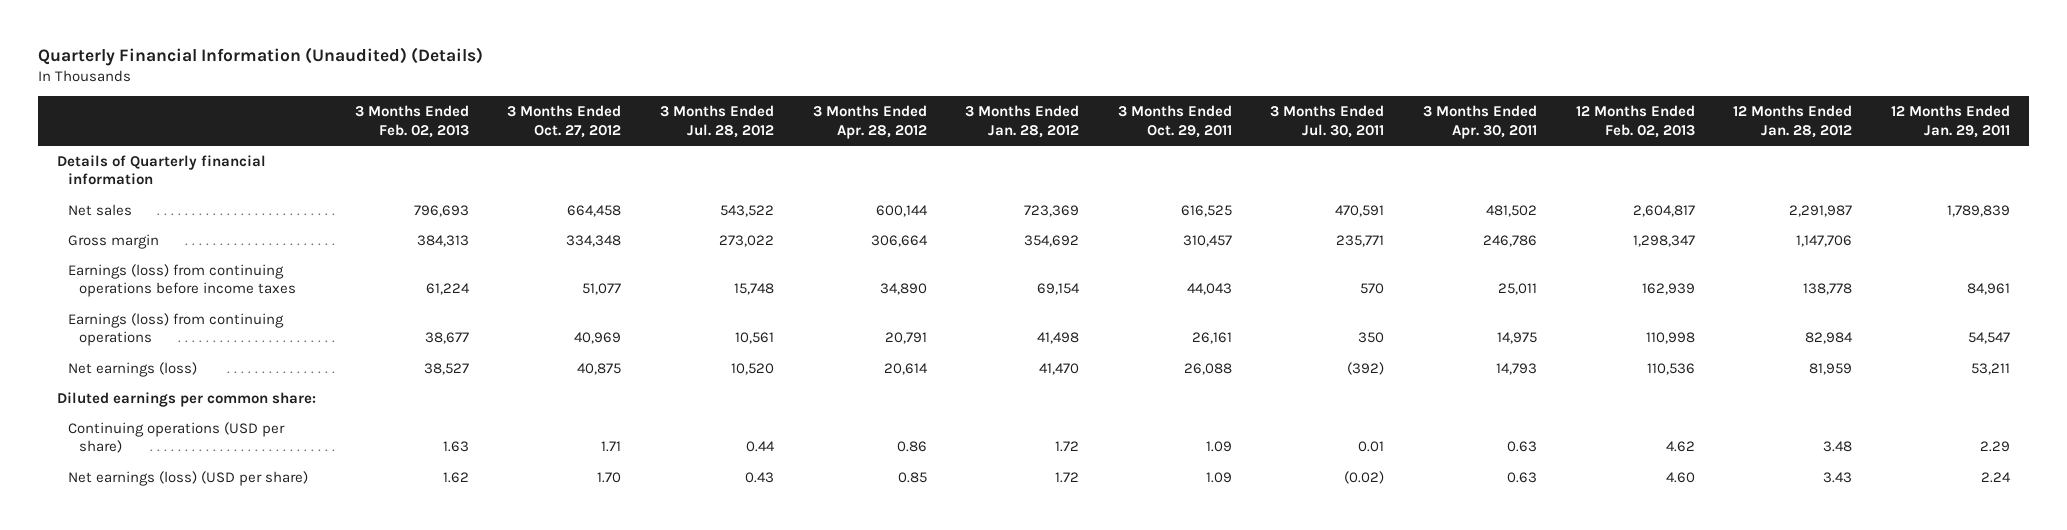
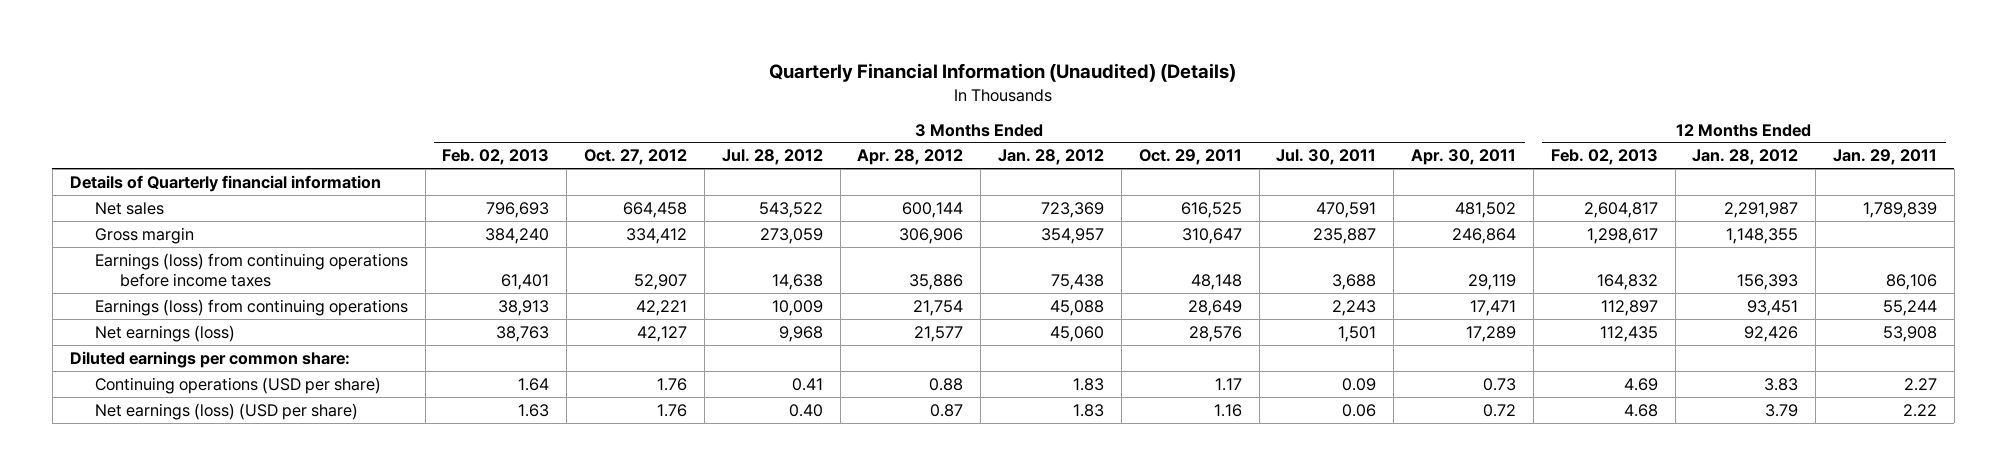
[416,234,469,247] 384,313 -> [485,227,550,244] 384,240
[566,234,622,247] 334,348 -> [626,227,688,244] 334,412
[718,234,774,247] 273,022 -> [759,227,823,244] 273,059
[870,234,928,247] 306,664 -> [899,227,964,244] 306,906
[1024,234,1080,247] 354,692 -> [1041,227,1105,244] 354,957
[1182,234,1232,247] 310,457 -> [1181,227,1242,244] 310,647
[1336,234,1385,247] 235,771 -> [1313,227,1377,244] 235,887
[1482,234,1537,247] 246,786 -> [1452,227,1517,244] 246,864
[1632,234,1695,247] 1,298,347 -> [1586,227,1658,244] 1,298,617
[1796,234,1853,247] 1,147,706 -> [1726,227,1799,244] 1,148,355
[425,283,470,296] 61,224 -> [501,274,550,291] 61,401
[582,283,622,296] 51,077 -> [634,274,688,291] 52,907
[733,283,774,296] 15,748 -> [771,274,823,291] 14,638
[879,283,927,296] 34,890 -> [909,274,964,291] 35,886
[1037,283,1081,296] 69,154 -> [1051,274,1105,291] 75,438
[1186,283,1232,296] 44,043 -> [1190,274,1242,291] 48,148
[1360,283,1385,295] 570 -> [1332,274,1377,291] 3,688
[1497,283,1537,296] 25,011 -> [1468,274,1517,291] 29,119
[1641,283,1695,296] 162,939 -> [1596,274,1658,291] 164,832
[1803,283,1853,296] 138,778 -> [1737,274,1799,291] 156,393
[1966,283,2010,296] 84,961 -> [1886,274,1938,291] 86,106
[424,332,469,345] 38,677 -> [498,299,550,316] 38,913
[574,332,622,345] 40,969 -> [636,299,688,316] 42,221
[734,332,774,345] 10,561 -> [771,299,823,316] 10,009
[884,332,927,345] 20,791 -> [913,299,964,316] 21,754
[1037,332,1080,345] 41,498 -> [1050,299,1105,316] 45,088
[1191,332,1232,345] 26,161 -> [1187,299,1242,316] 28,649
[1358,332,1385,344] 350 -> [1332,299,1377,316] 2,243
[1496,332,1537,345] 14,975 -> [1470,299,1517,316] 17,471
[1645,332,1695,345] 110,998 -> [1600,299,1658,316] 112,897
[1805,332,1854,345] 82,984 -> [1747,299,1799,316] 93,451
[1967,332,2010,345] 54,547 -> [1883,299,1938,316] 55,244
[423,362,469,375] 38,527 -> [496,325,550,342] 38,763
[577,362,622,375] 40,875 -> [637,325,688,342] 42,127
[730,362,774,375] 10,520 -> [778,325,823,342] 9,968
[883,362,928,375] 20,614 -> [914,325,964,342] 21,577
[1039,362,1080,375] 41,470 -> [1050,325,1105,342] 45,060
[1183,362,1232,375] 26,088 -> [1188,325,1242,342] 28,576
[1347,361,1385,375] (392) -> [1338,325,1377,342] 1,501
[1495,362,1537,375] 14,793 -> [1466,325,1517,342] 17,289
[1646,362,1695,375] 110,536 -> [1599,325,1658,342] 112,435
[1809,362,1853,375] 81,959 -> [1744,325,1799,342] 92,426
[1970,362,2010,375] 53,211 -> [1883,325,1938,342] 53,908
[442,441,469,453] 1.63 -> [518,377,550,391] 1.64
[601,441,622,453] 1.71 -> [657,377,688,391] 1.76
[745,441,775,453] 0.44 -> [791,377,823,391] 0.41
[896,441,927,453] 0.86 -> [929,377,964,391] 0.88
[1055,441,1080,453] 1.72 -> [1073,377,1105,391] 1.83
[1205,441,1232,453] 1.09 -> [1214,377,1242,391] 1.17
[1358,441,1385,453] 0.01 -> [1342,377,1377,391] 0.09
[1506,441,1537,453] 0.63 -> [1483,377,1517,391] 0.73
[1665,441,1695,453] 4.62 -> [1623,377,1658,391] 4.69
[1823,441,1853,453] 3.48 -> [1764,377,1799,391] 3.83
[1979,441,2010,453] 2.29 -> [1904,377,1938,391] 2.27
[442,471,469,483] 1.62 -> [518,403,550,417] 1.63
[597,471,622,483] 1.70 -> [657,403,688,417] 1.76
[744,471,774,483] 0.43 -> [788,403,823,417] 0.40
[897,471,927,483] 0.85 -> [930,403,964,417] 0.87
[1055,471,1080,483] 1.72 -> [1073,403,1105,417] 1.83
[1205,471,1232,483] 1.09 -> [1213,403,1242,417] 1.16
[1344,470,1385,484] (0.02) -> [1342,403,1377,417] 0.06
[1506,471,1537,483] 0.63 -> [1483,403,1517,417] 0.72
[1665,471,1695,483] 4.60 -> [1623,403,1658,417] 4.68
[1823,471,1853,483] 3.43 -> [1765,403,1799,417] 3.79
[1980,471,2011,483] 2.24 -> [1903,403,1938,417] 2.22

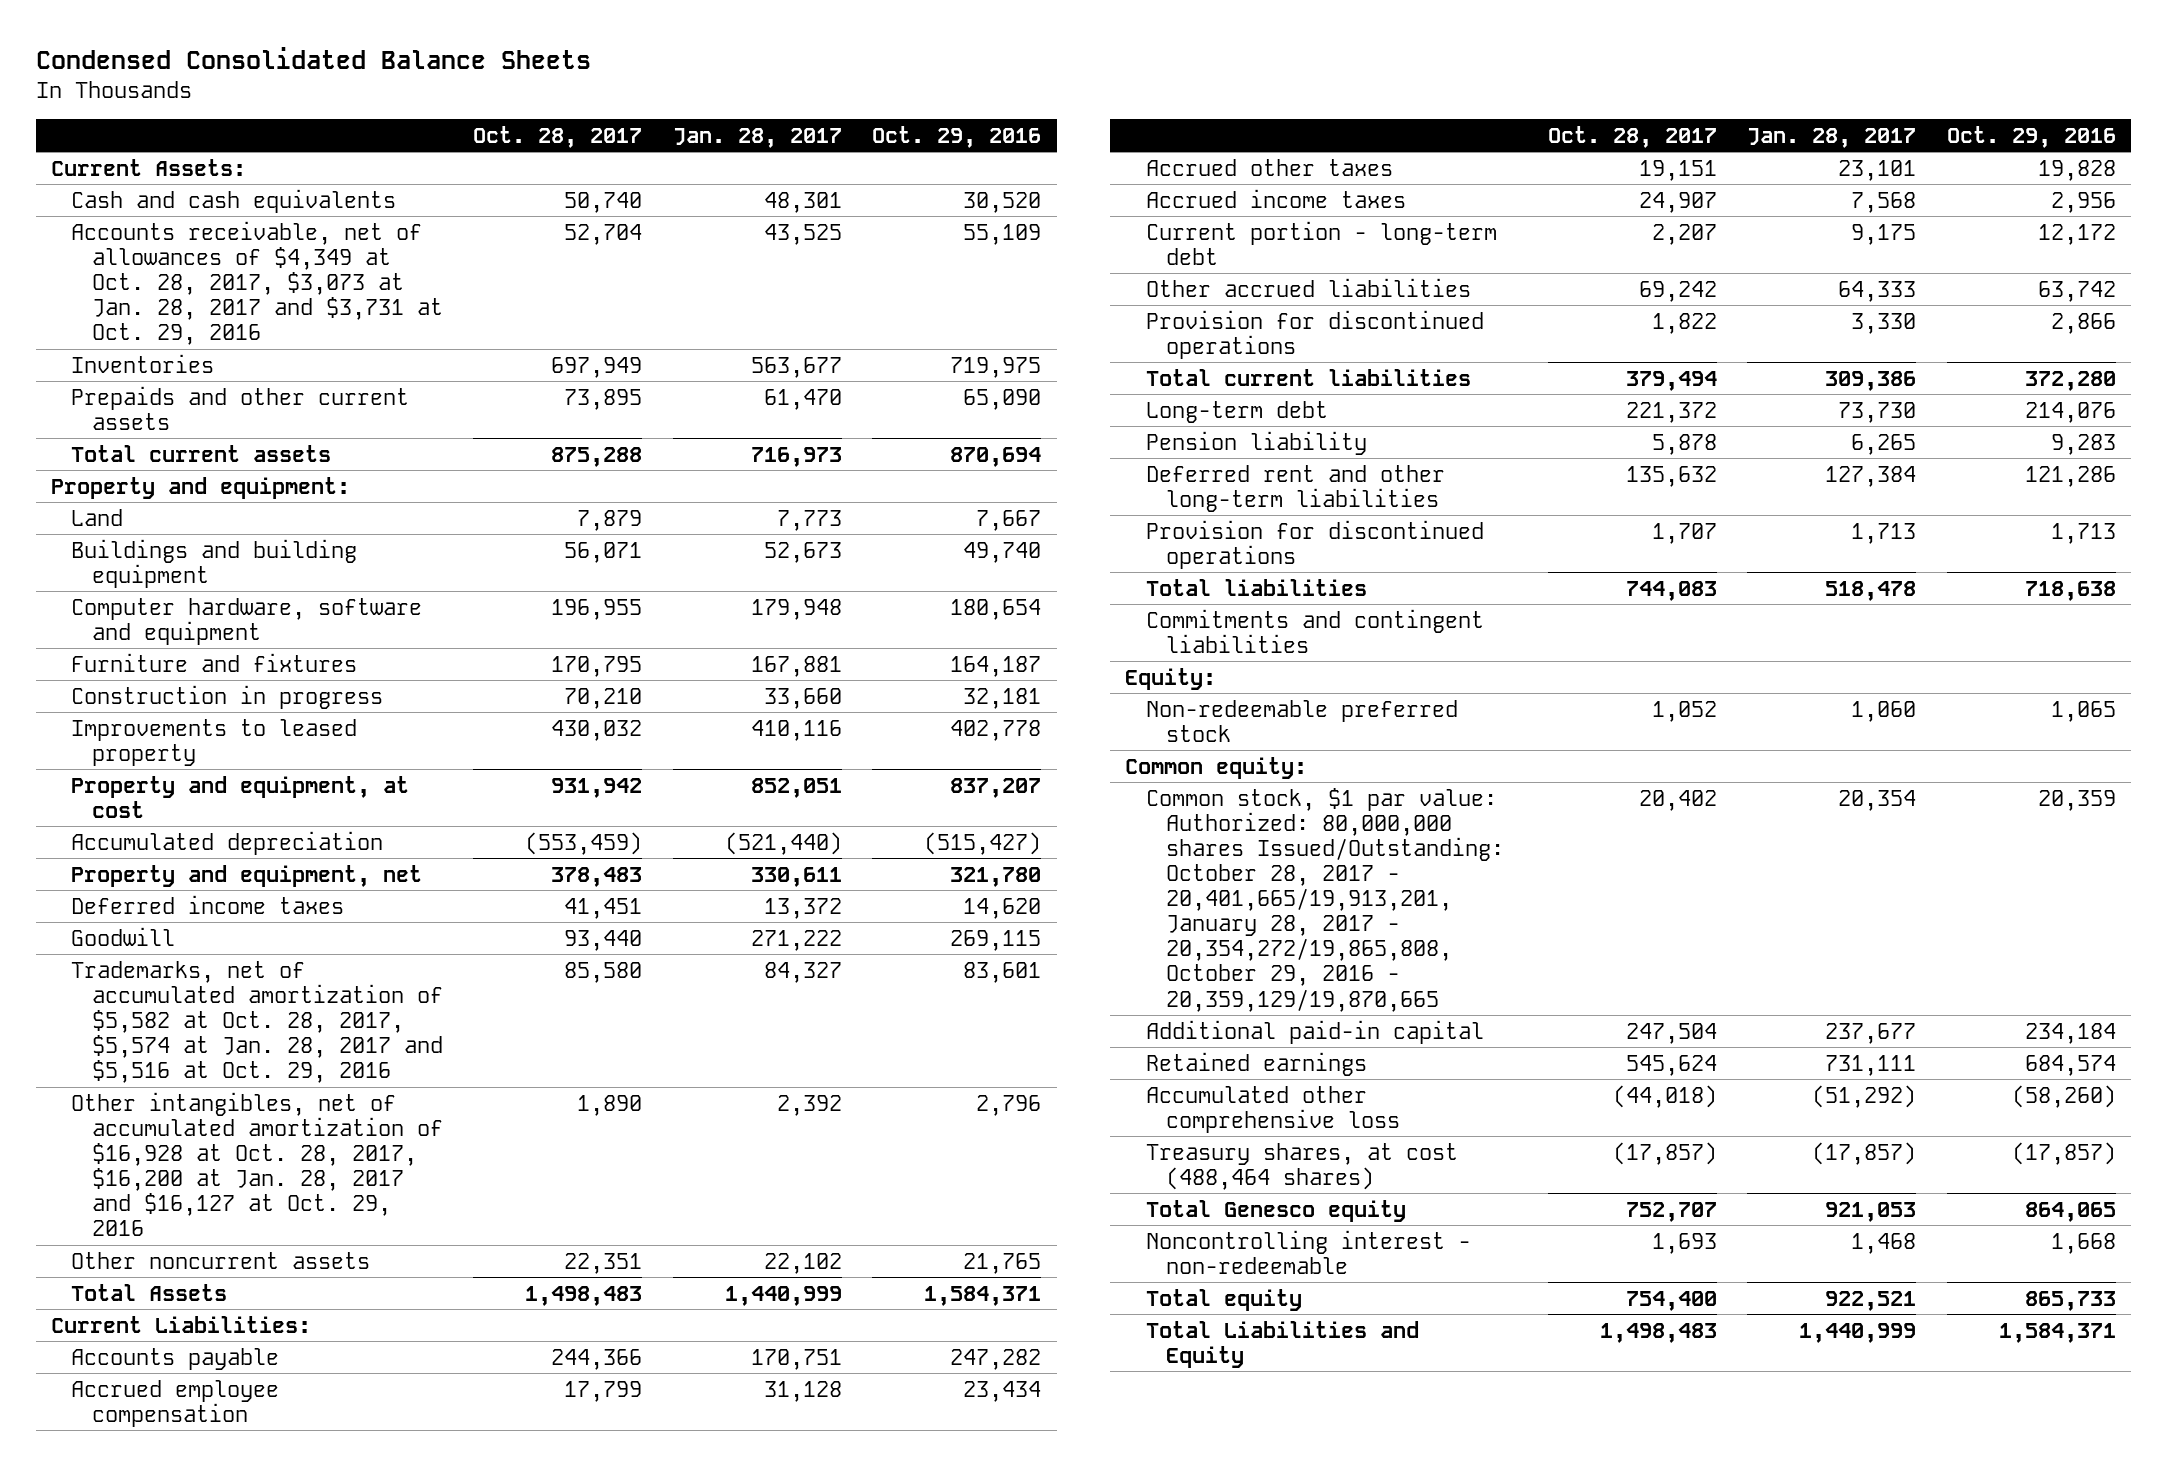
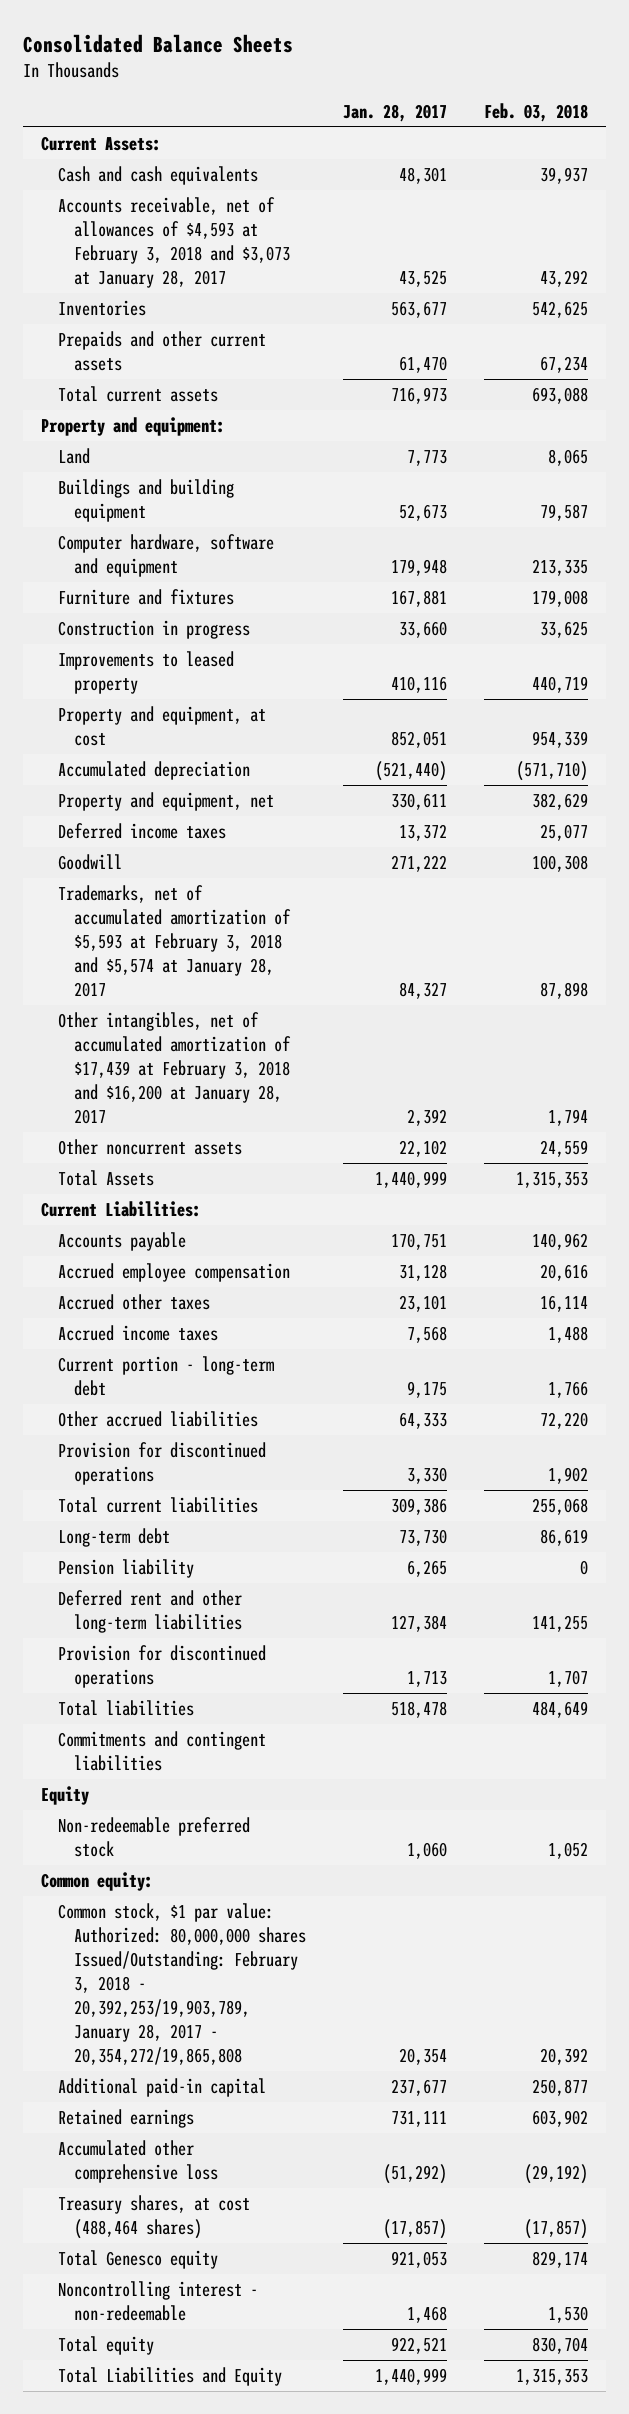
[35,46,591,69] Condensed Consolidated Balance Sheets -> [22,33,293,53] Consolidated Balance Sheets
[473,125,643,148] Oct. 28, 2017 -> none
[872,125,1042,148] Oct. 29, 2016 -> none
none -> [484,102,589,122] Feb. 03, 2018
[71,220,443,346] Accounts receivable, net of allowances of $4,349 at Oct. 28, 2017, $3,073 at Jan. 28, 2017 and $3,731 at Oct. 29, 2016 -> [57,197,291,289] Accounts receivable, net of allowances of $4,593 at February 3, 2018 and $3,073 at January 28, 2017
[71,960,443,1084] Trademarks, net of accumulated amortization of $5,582 at Oct. 28, 2017, $5,574 at Jan. 28, 2017 and $5,516 at Oct. 29, 2016 -> [57,885,292,998] Trademarks, net of accumulated amortization of $5,593 at February 3, 2018 and $5,574 at January 28, 2017
[71,1091,443,1237] Other intangibles, net of accumulated amortization of $16,928 at Oct. 28, 2017, $16,200 at Jan. 28, 2017 and $16,127 at Oct. 29, 2016 -> [57,1012,292,1125] Other intangibles, net of accumulated amortization of $17,439 at February 3, 2018 and $16,200 at January 28, 2017
[1125,667,1217,690] Equity: -> [41,1786,90,1806] Equity
[1145,787,1505,1012] Common stock, $1 par value: Authorized: 80,000,000 shares Issued/Outstanding: October 28, 2017 - 20,401,665/19,913,201, January 28, 2017 - 20,354,272/19,865,808, October 29, 2016 - 20,359,129/19,870,665 -> [57,1903,307,2065] Common stock, $1 par value: Authorized: 80,000,000 shares Issued/Outstanding: February 3, 2018 - 20,392,253/19,903,789, January 28, 2017 - 20,354,272/19,865,808

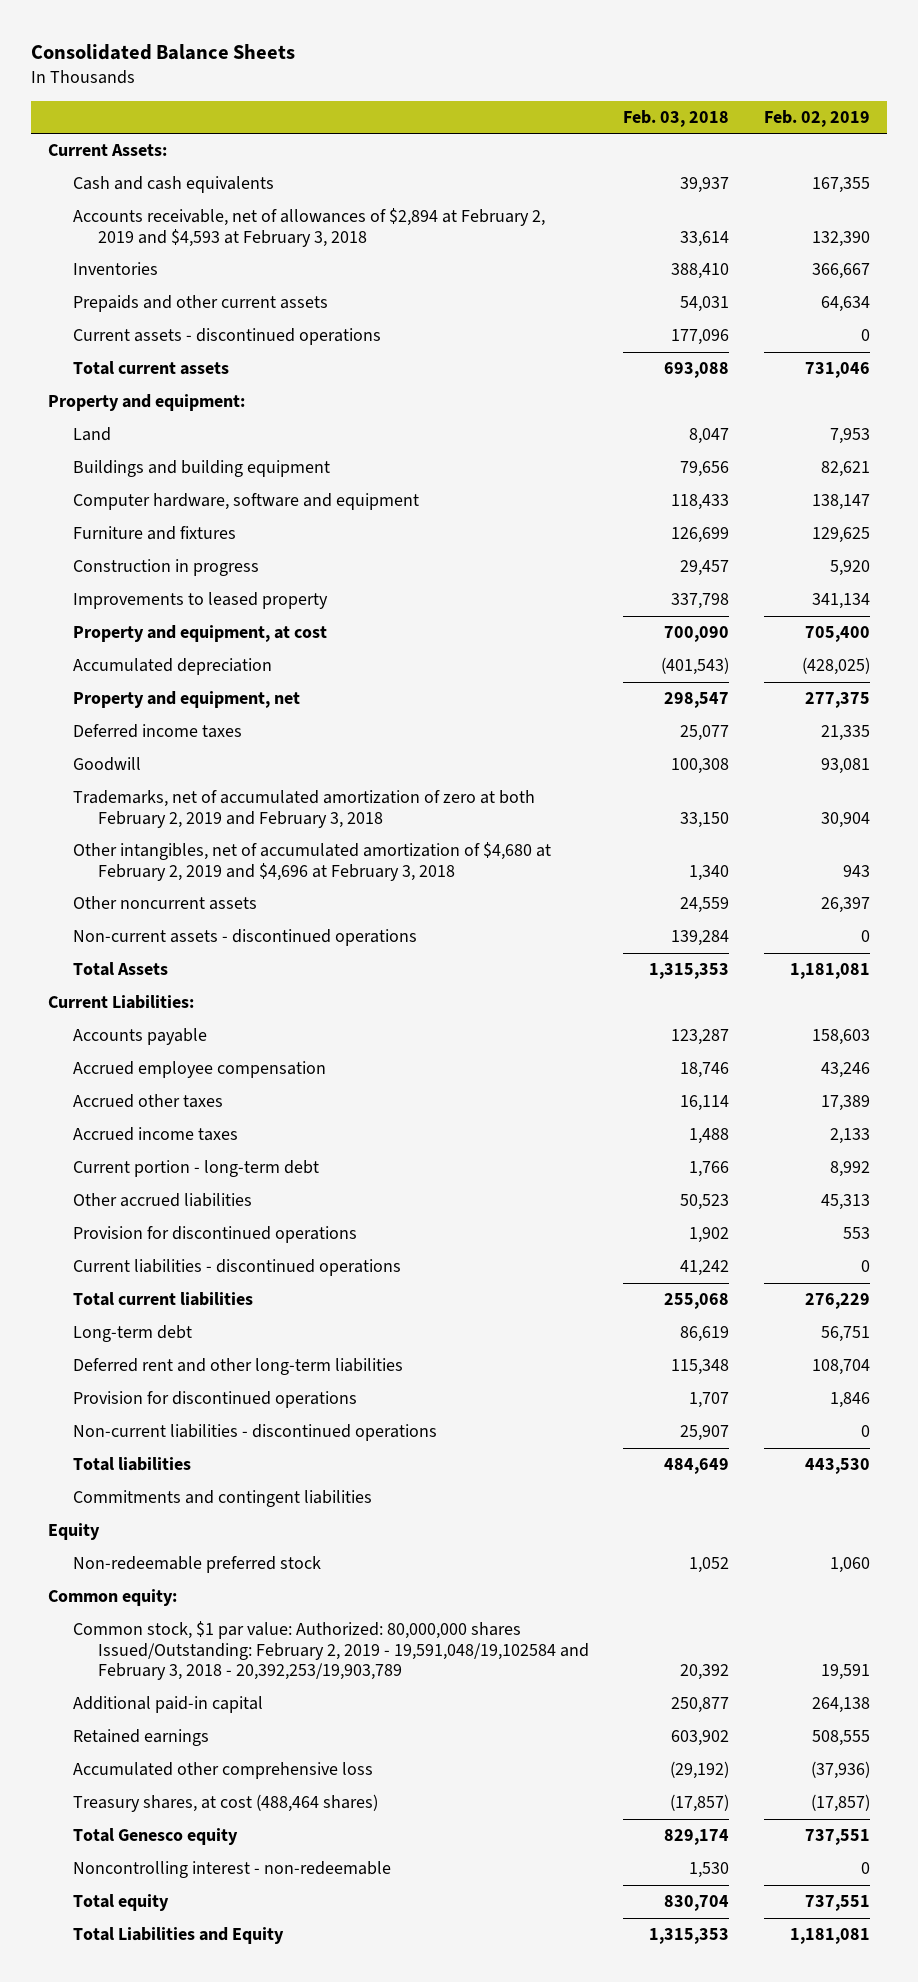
[343,103,448,122] Jan. 28, 2017 -> none
none -> [763,109,870,127] Feb. 02, 2019
[57,197,291,289] Accounts receivable, net of allowances of $4,593 at February 3, 2018 and $3,073 at January 28, 2017 -> [73,208,546,247] Accounts receivable, net of allowances of $2,894 at February 2, 2019 and $4,593 at February 3, 2018
[540,270,589,288] 43,292 -> [680,230,730,247] 33,614
[532,301,589,319] 542,625 -> [671,263,730,280] 388,410
[540,356,589,374] 67,234 -> [680,296,730,313] 54,031
none -> [73,328,382,346] Current assets - discontinued operations
[548,449,589,467] 8,065 -> [689,428,730,445] 8,047
[540,504,589,522] 79,587 -> [680,461,730,478] 79,656
[532,559,589,577] 213,335 -> [671,494,730,511] 118,433
[532,590,589,608] 179,008 -> [671,527,730,544] 126,699
[540,621,589,639] 33,625 -> [680,560,730,577] 29,457
[532,676,589,694] 440,719 -> [671,593,730,610] 337,798
[532,731,589,749] 954,339 -> [664,626,730,643] 700,090
[516,761,589,782] (571,710) -> [661,657,730,676] (401,543)
[532,793,589,811] 382,629 -> [664,692,730,709] 298,547
[57,885,292,998] Trademarks, net of accumulated amortization of $5,593 at February 3, 2018 and $5,574 at January 28, 2017 -> [73,790,536,828] Trademarks, net of accumulated amortization of zero at both February 2, 2019 and February 3, 2018
[540,982,589,1000] 87,898 -> [680,811,730,828] 33,150
[57,1012,292,1125] Other intangibles, net of accumulated amortization of $17,439 at February 3, 2018 and $16,200 at January 28, 2017 -> [73,842,552,881] Other intangibles, net of accumulated amortization of $4,680 at February 2, 2019 and $4,696 at February 3, 2018
[548,1109,589,1127] 1,794 -> [689,864,730,881] 1,340
none -> [73,929,418,947] Non-current assets - discontinued operations
[532,1233,589,1251] 140,962 -> [671,1029,730,1046] 123,287
[540,1264,589,1282] 20,616 -> [680,1062,730,1079] 18,746
[540,1412,589,1430] 72,220 -> [680,1194,730,1211] 50,523
none -> [73,1259,402,1277] Current liabilities - discontinued operations
[57,1559,194,1579] Pension liability -> none
[532,1615,589,1633] 141,255 -> [671,1359,730,1376] 115,348
none -> [73,1424,438,1442] Non-current liabilities - discontinued operations
[57,1903,307,2065] Common stock, $1 par value: Authorized: 80,000,000 shares Issued/Outstanding: February 3, 2018 - 20,392,253/19,903,789, January 28, 2017 - 20,354,272/19,865,808 -> [73,1621,590,1681] Common stock, $1 par value: Authorized: 80,000,000 shares Issued/Outstanding: February 2, 2019 - 19,591,048/19,102584 and February 3, 2018 - 20,392,253/19,903,789

